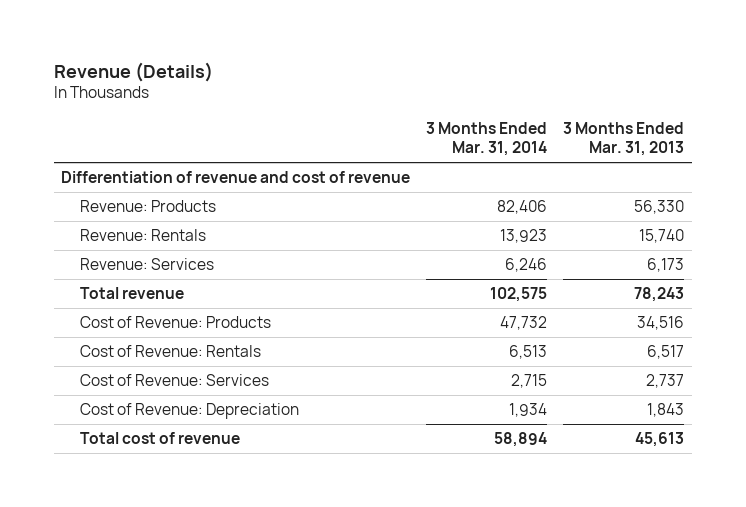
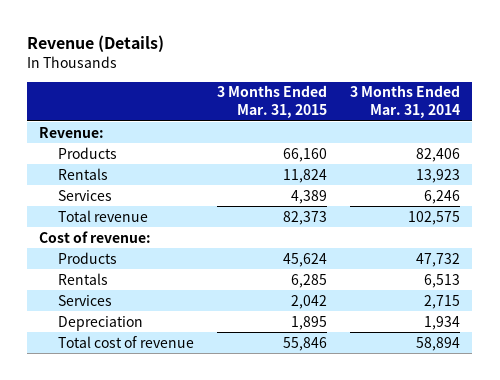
[563,122,685,157] 3 Months Ended Mar. 31, 2013 -> none
none -> [217,85,328,119] 3 Months Ended Mar. 31, 2015
[61,171,411,184] Differentiation of revenue and cost of revenue -> none
none -> [39,126,105,138] Revenue:
[80,200,217,213] Revenue: Products -> [57,146,117,159] Products
[80,229,207,242] Revenue: Rentals -> [57,167,108,180] Rentals
[80,258,215,271] Revenue: Services -> [57,189,112,201] Services
none -> [39,230,152,243] Cost of revenue:
[80,316,272,329] Cost of Revenue: Products -> [57,251,117,264] Products
[80,345,262,358] Cost of Revenue: Rentals -> [57,272,108,285] Rentals
[80,374,270,387] Cost of Revenue: Services -> [57,294,112,306] Services
[80,403,300,420] Cost of Revenue: Depreciation -> [57,315,143,331] Depreciation

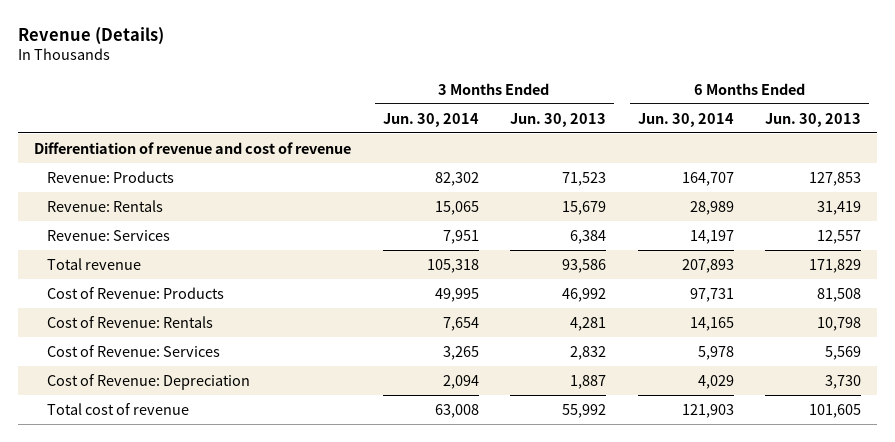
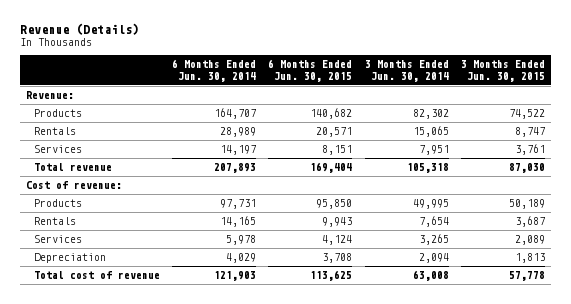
[510,112,607,127] Jun. 30, 2013 -> none
[765,112,862,127] Jun. 30, 2013 -> none
none -> [268,59,353,82] 6 Months Ended Jun. 30, 2015
none -> [460,60,545,82] 3 Months Ended Jun. 30, 2015
[33,141,351,154] Differentiation of revenue and cost of revenue -> none
none -> [25,91,74,100] Revenue:
[47,170,175,183] Revenue: Products -> [33,109,82,118] Products
[47,199,164,212] Revenue: Rentals -> [33,127,76,136] Rentals
[47,229,171,241] Revenue: Services -> [33,145,82,154] Services
none -> [25,181,122,190] Cost of revenue:
[47,286,225,299] Cost of Revenue: Products -> [33,199,82,208] Products
[47,315,214,328] Cost of Revenue: Rentals -> [33,217,76,226] Rentals
[47,344,221,357] Cost of Revenue: Services -> [33,235,82,244] Services
[47,373,251,390] Cost of Revenue: Depreciation -> [33,253,106,264] Depreciation

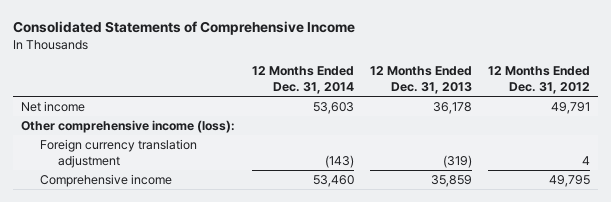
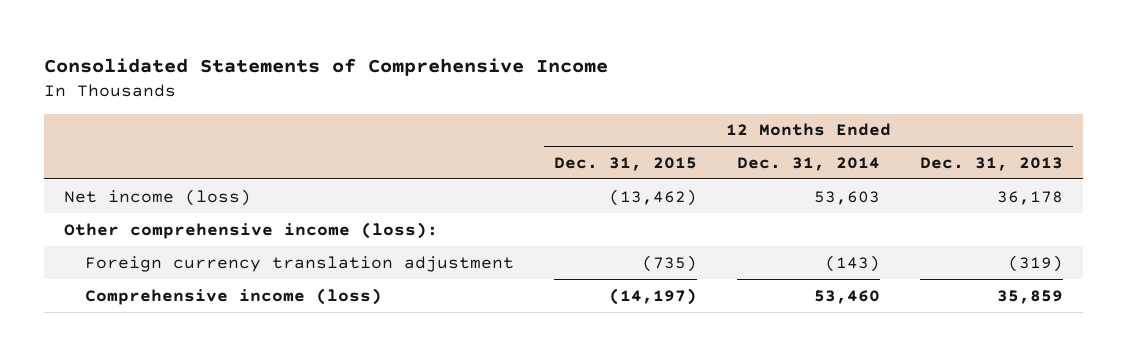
[488,66,591,95] 12 Months Ended Dec. 31, 2012 -> none
none -> [554,156,698,171] Dec. 31, 2015
[21,101,86,113] Net income -> [64,188,252,206] Net income (loss)
[39,174,172,188] Comprehensive income -> [85,287,383,305] Comprehensive income (loss)

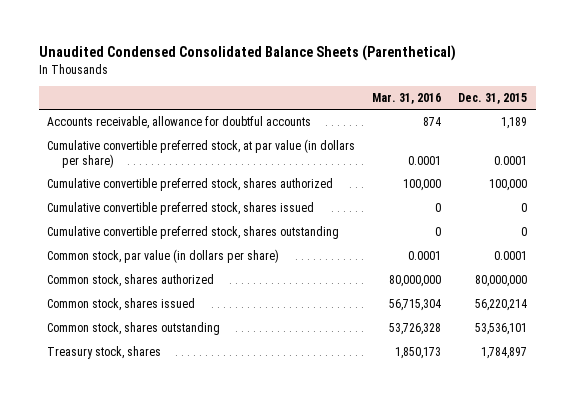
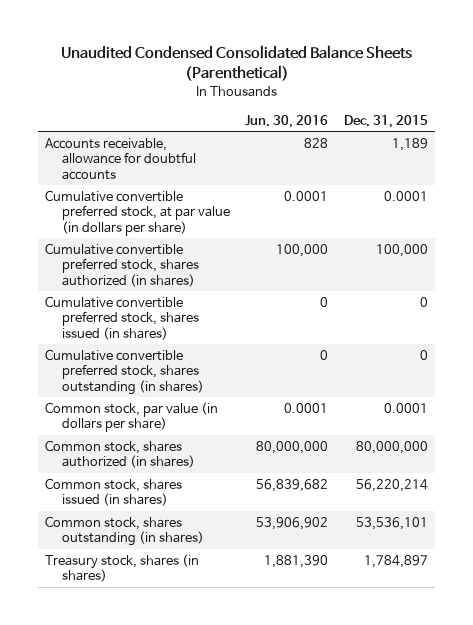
[372,92,442,104] Mar. 31, 2016 -> none
none -> [245,114,329,128] Jun. 30, 2016
[47,178,334,192] Cumulative convertible preferred stock, shares authorized -> [45,242,200,287] Cumulative convertible preferred stock, shares authorized (in shares)
[47,202,315,216] Cumulative convertible preferred stock, shares issued -> [45,295,200,340] Cumulative convertible preferred stock, shares issued (in shares)
[47,226,340,240] Cumulative convertible preferred stock, shares outstanding -> [45,348,205,395] Cumulative convertible preferred stock, shares outstanding (in shares)
[47,274,215,288] Common stock, shares authorized -> [45,439,196,469] Common stock, shares authorized (in shares)
[47,298,196,312] Common stock, shares issued -> [45,477,183,507] Common stock, shares issued (in shares)
[47,322,221,336] Common stock, shares outstanding -> [45,515,205,547] Common stock, shares outstanding (in shares)
[47,346,162,360] Treasury stock, shares -> [45,553,200,583] Treasury stock, shares (in shares)

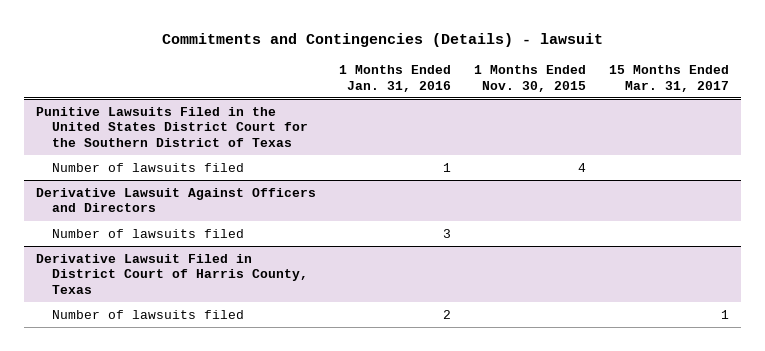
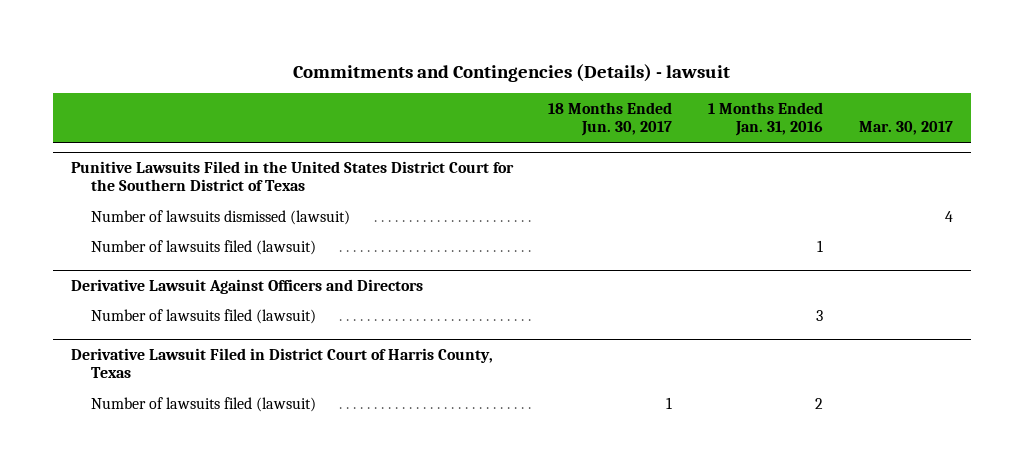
[474,64,587,92] 1 Months Ended Nov. 30, 2015 -> none
[609,64,730,92] 15 Months Ended Mar. 31, 2017 -> none
none -> [548,101,673,137] 18 Months Ended Jun. 30, 2017
none -> [858,121,953,136] Mar. 30, 2017
none -> [91,209,351,225] Number of lawsuits dismissed (lawsuit)
[51,162,244,172] Number of lawsuits filed -> [91,239,317,255] Number of lawsuits filed (lawsuit)
[51,228,244,238] Number of lawsuits filed -> [91,308,317,324] Number of lawsuits filed (lawsuit)
[51,309,244,319] Number of lawsuits filed -> [91,396,317,412] Number of lawsuits filed (lawsuit)

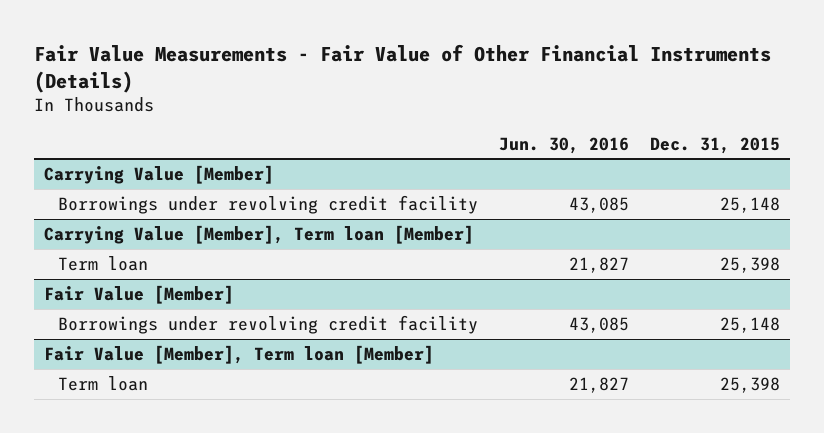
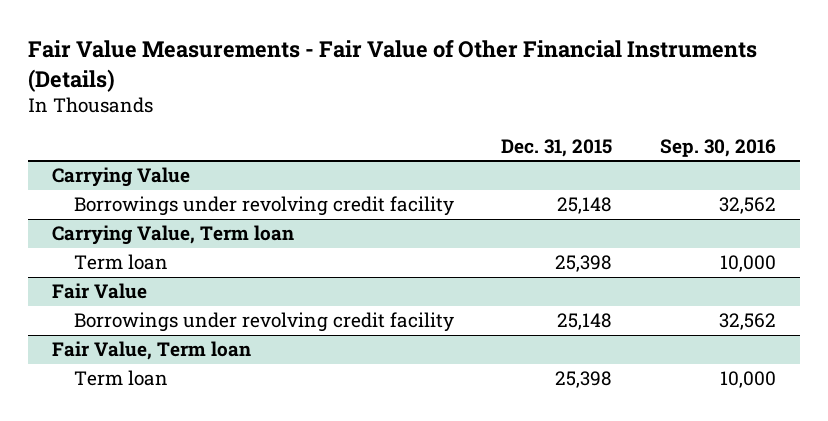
[498,136,629,154] Jun. 30, 2016 -> none
none -> [659,138,776,157] Sep. 30, 2016
[44,164,275,184] Carrying Value [Member] -> [51,167,190,188] Carrying Value
[44,224,475,244] Carrying Value [Member], Term loan [Member] -> [51,225,294,246] Carrying Value, Term loan
[44,284,235,304] Fair Value [Member] -> [51,283,147,300] Fair Value
[44,344,435,364] Fair Value [Member], Term loan [Member] -> [51,341,251,361] Fair Value, Term loan

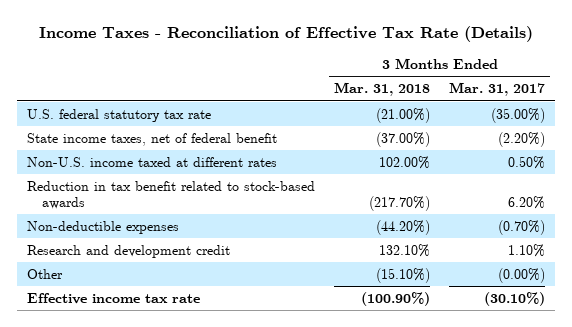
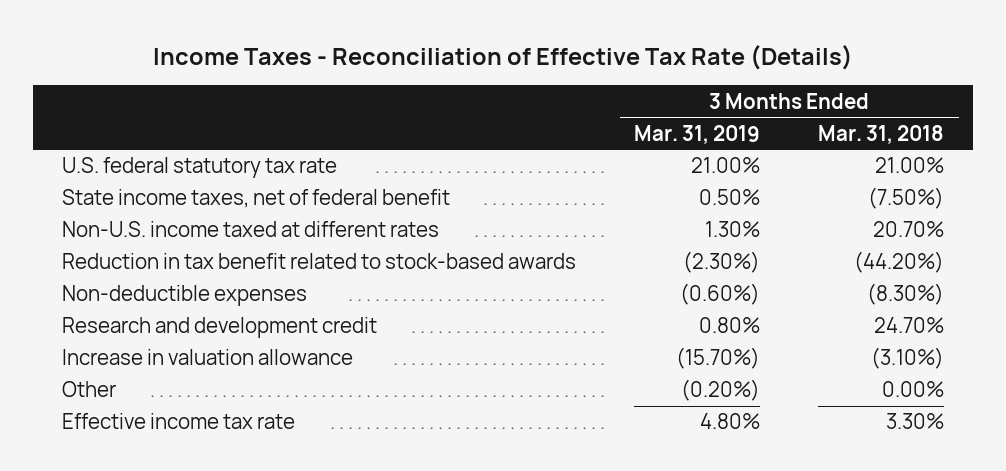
[449,82,546,97] Mar. 31, 2017 -> none
none -> [634,124,761,144] Mar. 31, 2019
[376,107,431,123] (21.00%) -> [875,157,945,174] 21.00%
[376,131,431,147] (37.00%) -> [868,187,945,210] (7.50%)
[379,155,431,169] 102.00% -> [873,221,945,238] 20.70%
[369,195,431,211] (217.70%) -> [854,251,945,274] (44.20%)
[376,219,431,235] (44.20%) -> [867,283,945,306] (8.30%)
[379,243,431,257] 132.10% -> [874,317,945,334] 24.70%
none -> [62,349,354,366] Increase in valuation allowance
[376,267,431,283] (15.10%) -> [882,381,945,398] 0.00%
[361,291,431,306] (100.90%) -> [886,413,945,430] 3.30%

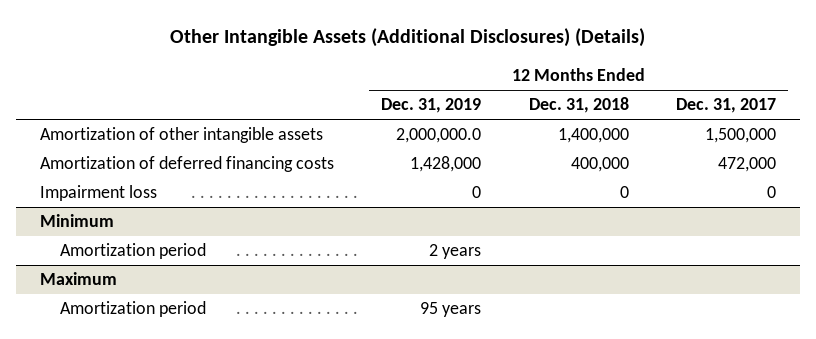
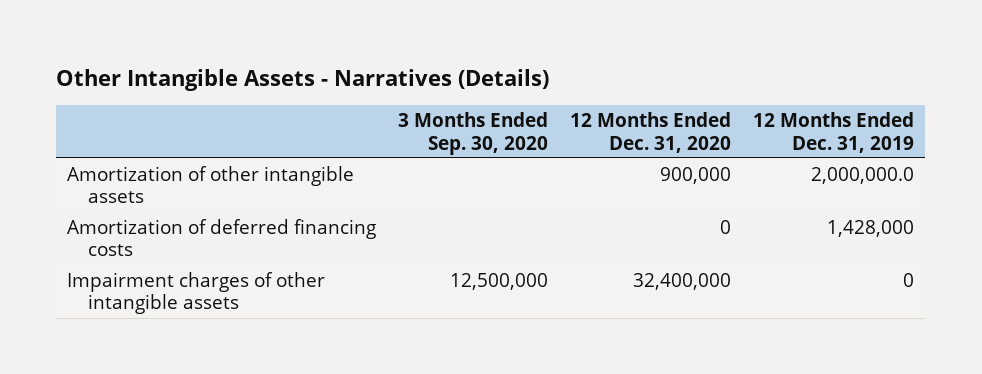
[169,28,645,48] Other Intangible Assets (Additional Disclosures) (Details) -> [56,69,550,92] Other Intangible Assets - Narratives (Details)
[528,97,629,114] Dec. 31, 2018 -> none
[676,98,777,114] Dec. 31, 2017 -> none
none -> [398,112,549,155] 3 Months Ended Sep. 30, 2020
none -> [570,112,732,153] 12 Months Ended Dec. 31, 2020
[39,214,114,228] Minimum -> none
[60,243,207,260] Amortization period -> none
[39,272,117,286] Maximum -> none
[60,301,207,318] Amortization period -> none
[39,185,157,202] Impairment loss -> [67,272,326,315] Impairment charges of other intangible assets

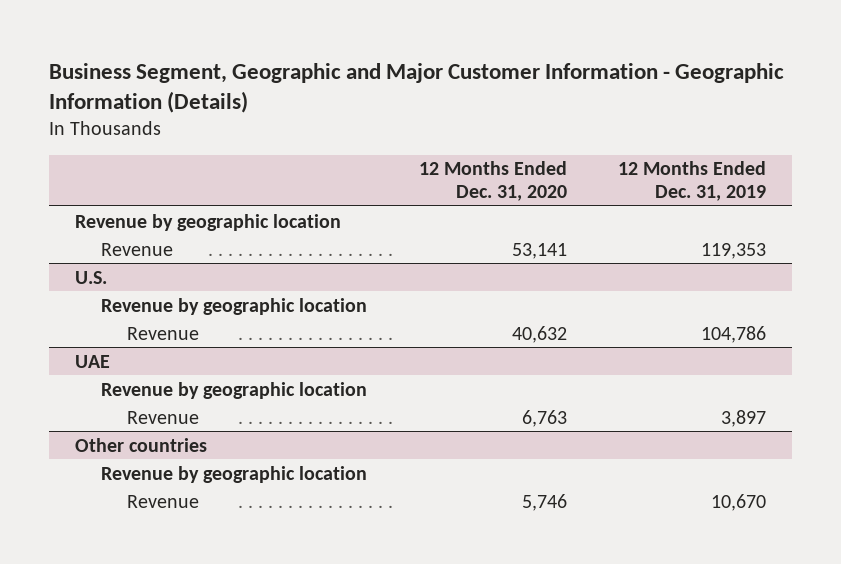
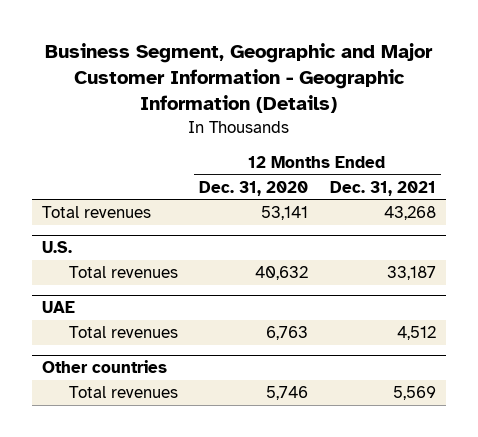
[618,161,767,201] 12 Months Ended Dec. 31, 2019 -> none
none -> [329,180,436,196] Dec. 31, 2021
[74,213,341,231] Revenue by geographic location -> none
[100,242,173,256] Revenue -> [42,206,152,219] Total revenues
[100,297,367,315] Revenue by geographic location -> none
[126,326,199,340] Revenue -> [68,266,178,279] Total revenues
[100,381,367,399] Revenue by geographic location -> none
[126,410,199,424] Revenue -> [68,326,178,339] Total revenues
[100,465,367,483] Revenue by geographic location -> none
[126,494,199,508] Revenue -> [68,386,178,399] Total revenues

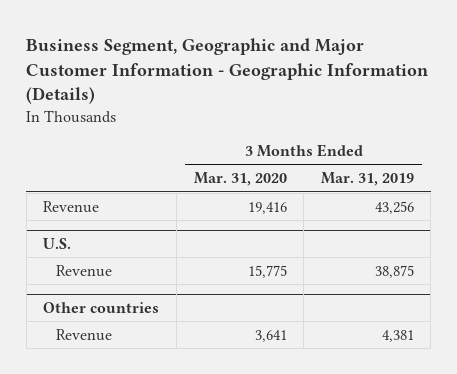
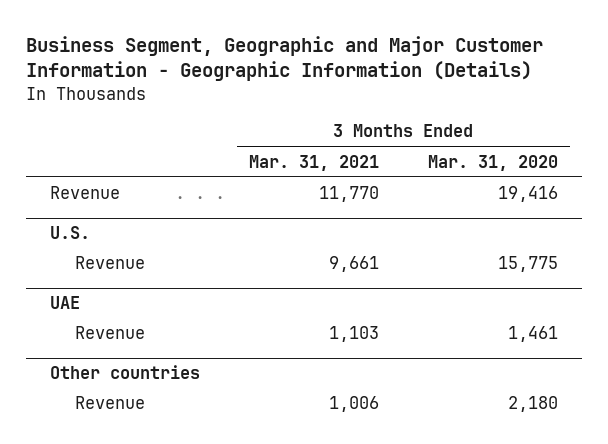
[320,172,414,187] Mar. 31, 2019 -> none
none -> [248,154,379,171] Mar. 31, 2021
none -> [50,296,81,310] UAE
none -> [75,326,146,340] Revenue
[254,329,287,342] 3,641 -> [507,396,558,413] 2,180

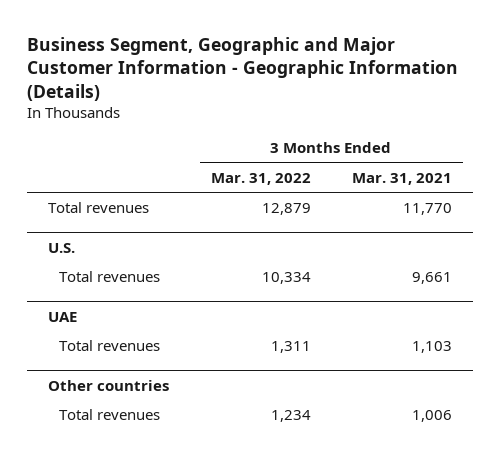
[427,154,558,171] Mar. 31, 2020 -> none
none -> [210,173,311,186] Mar. 31, 2022
[50,186,121,200] Revenue -> [47,202,149,214] Total revenues
[75,256,146,270] Revenue -> [58,271,160,283] Total revenues
[75,326,146,340] Revenue -> [58,340,160,352] Total revenues
[75,396,146,410] Revenue -> none
none -> [58,409,160,421] Total revenues

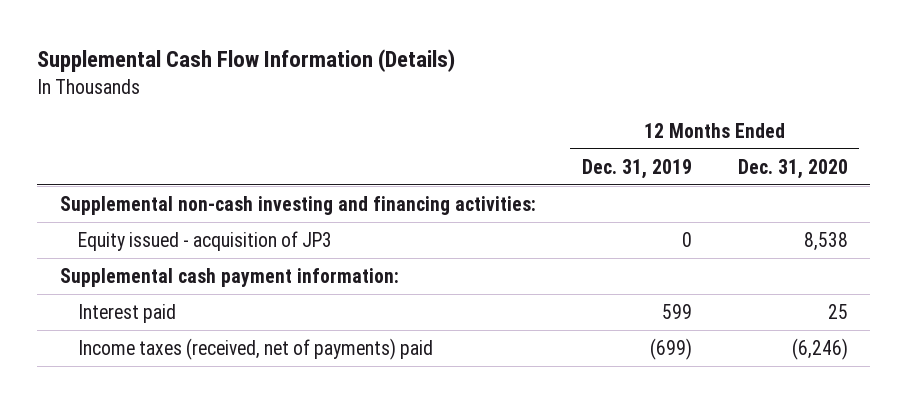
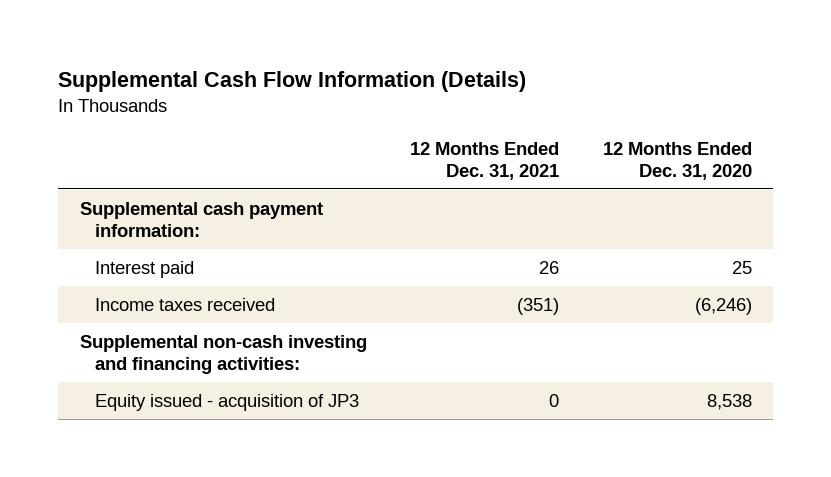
[581,158,692,179] Dec. 31, 2019 -> none
none -> [410,141,560,181] 12 Months Ended Dec. 31, 2021
[78,337,434,360] Income taxes (received, net of payments) paid -> [94,297,275,311] Income taxes received
[60,195,537,215] Supplemental non-cash investing and financing activities: -> [79,334,367,374] Supplemental non-cash investing and financing activities:
[78,230,333,251] Equity issued - acquisition of JP3 -> [94,393,359,411] Equity issued - acquisition of JP3

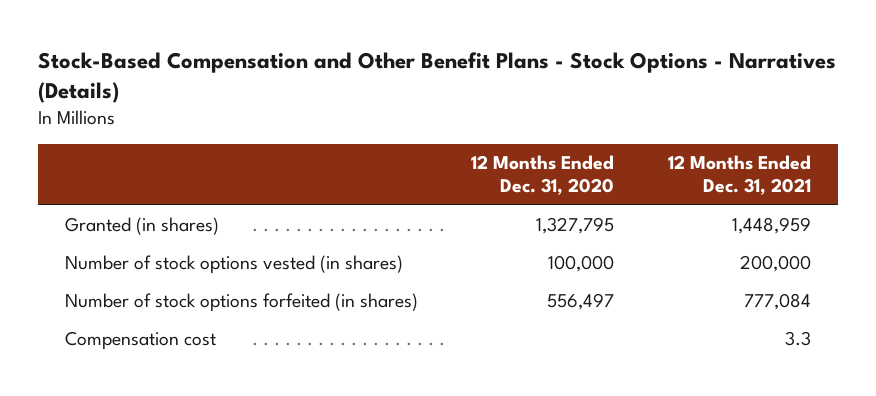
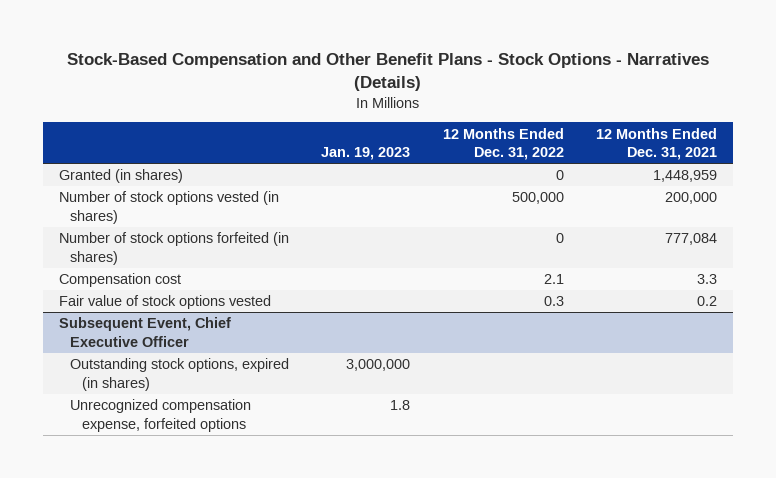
[471,154,615,196] 12 Months Ended Dec. 31, 2020 -> none
none -> [321,146,411,160] Jan. 19, 2023
none -> [442,127,564,160] 12 Months Ended Dec. 31, 2022
none -> [58,295,271,310] Fair value of stock options vested
none -> [58,317,231,347] Subsequent Event, Chief Executive Officer
none -> [70,358,290,391] Outstanding stock options, expired (in shares)
none -> [70,399,252,432] Unrecognized compensation expense, forfeited options

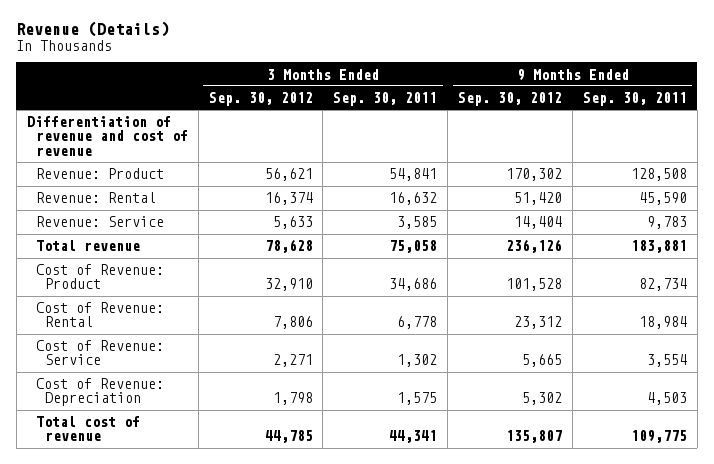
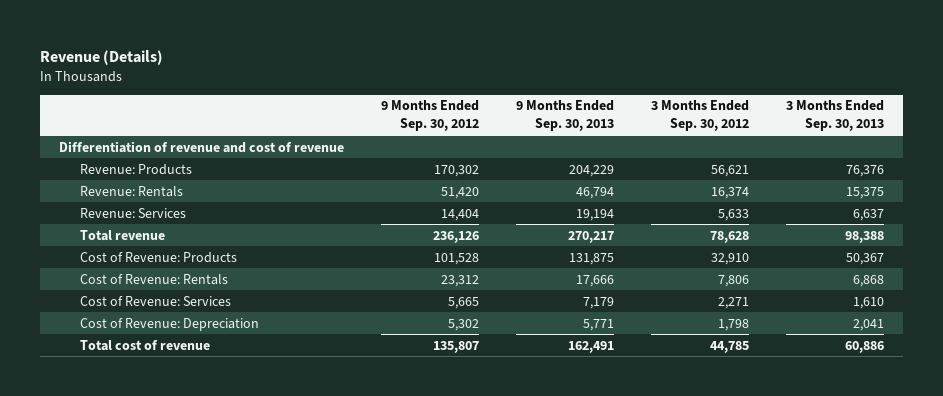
[333,92,438,107] Sep. 30, 2011 -> none
[583,92,688,107] Sep. 30, 2011 -> none
none -> [516,100,615,132] 9 Months Ended Sep. 30, 2013
none -> [786,100,885,132] 3 Months Ended Sep. 30, 2013
[35,168,164,180] Revenue: Product -> [79,163,192,175] Revenue: Products
[35,192,156,204] Revenue: Rental -> [79,185,183,197] Revenue: Rentals
[35,216,164,228] Revenue: Service -> [79,207,186,218] Revenue: Services
[35,264,164,290] Cost of Revenue: Product -> [79,251,237,263] Cost of Revenue: Products
[35,302,164,328] Cost of Revenue: Rental -> [79,273,228,285] Cost of Revenue: Rentals
[35,340,164,366] Cost of Revenue: Service -> [79,295,231,306] Cost of Revenue: Services

